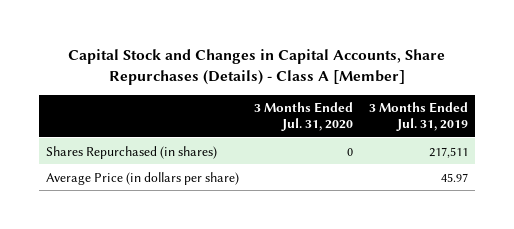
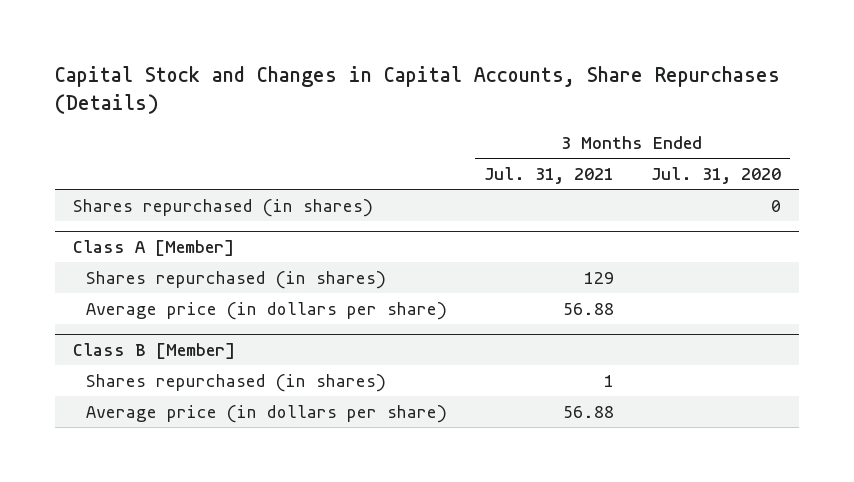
[67,48,445,86] Capital Stock and Changes in Capital Accounts, Share Repurchases (Details) - Class A [Member] -> [54,66,780,114] Capital Stock and Changes in Capital Accounts, Share Repurchases (Details)
[368,102,468,132] 3 Months Ended Jul. 31, 2019 -> none
none -> [483,167,614,185] Jul. 31, 2021
[46,171,240,185] Average Price (in dollars per share) -> none
[46,145,218,159] Shares Repurchased (in shares) -> [73,198,374,217] Shares repurchased (in shares)
none -> [73,240,235,257] Class A [Member]
none -> [85,270,386,289] Shares repurchased (in shares)
none -> [85,301,447,320] Average price (in dollars per share)
none -> [73,343,236,360] Class B [Member]
none -> [85,373,386,392] Shares repurchased (in shares)
none -> [85,404,447,423] Average price (in dollars per share)

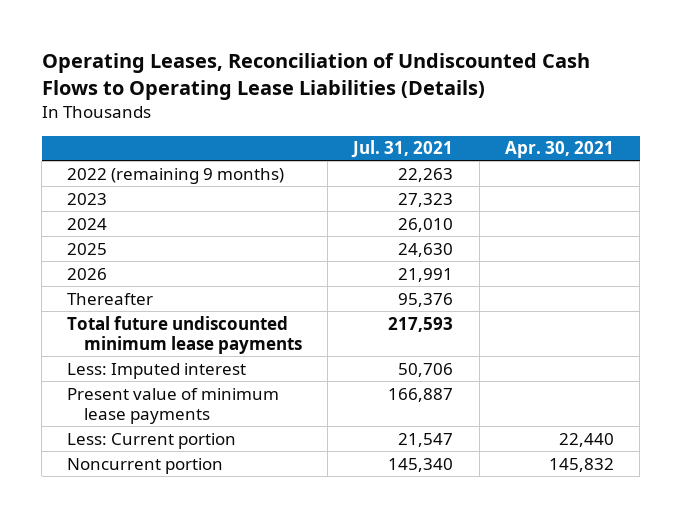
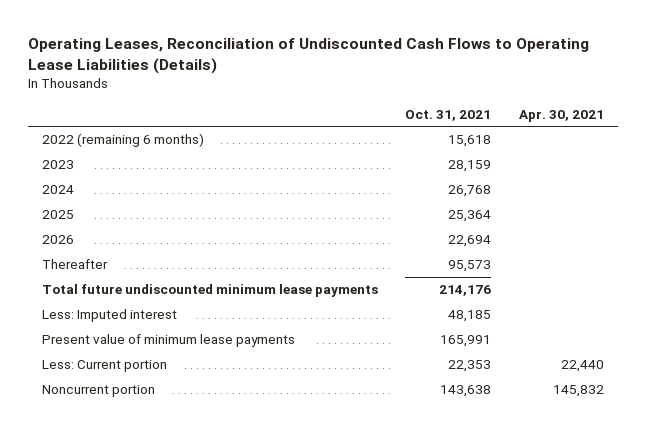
[351,140,454,159] Jul. 31, 2021 -> none
none -> [405,109,492,121] Oct. 31, 2021
[67,167,285,184] 2022 (remaining 9 months) -> [41,133,204,148] 2022 (remaining 6 months)

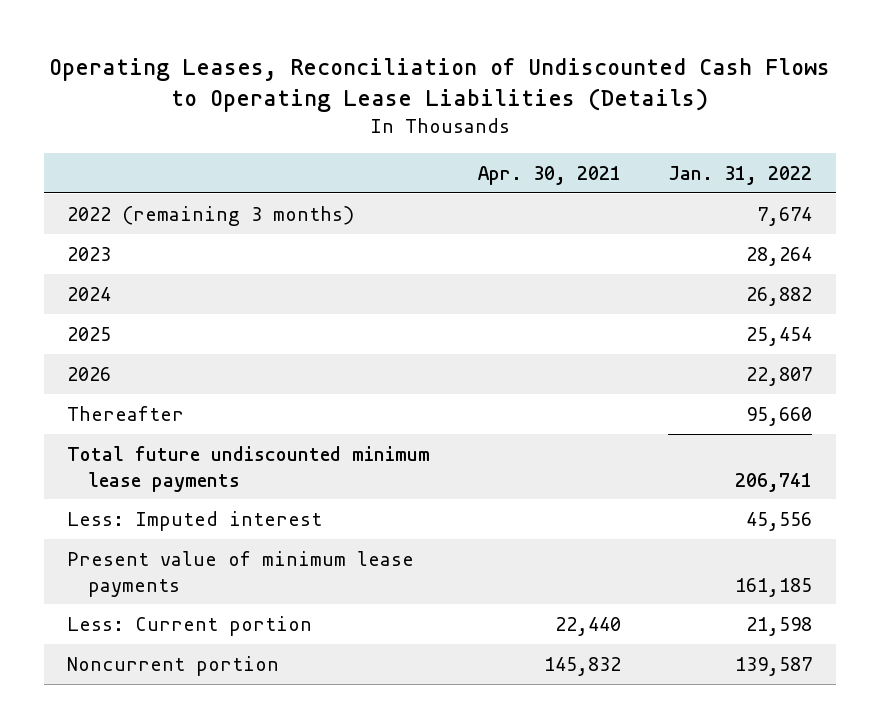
[405,109,492,121] Oct. 31, 2021 -> none
none -> [668,166,813,186] Jan. 31, 2022
[41,133,204,148] 2022 (remaining 6 months) -> [67,205,355,226] 2022 (remaining 3 months)

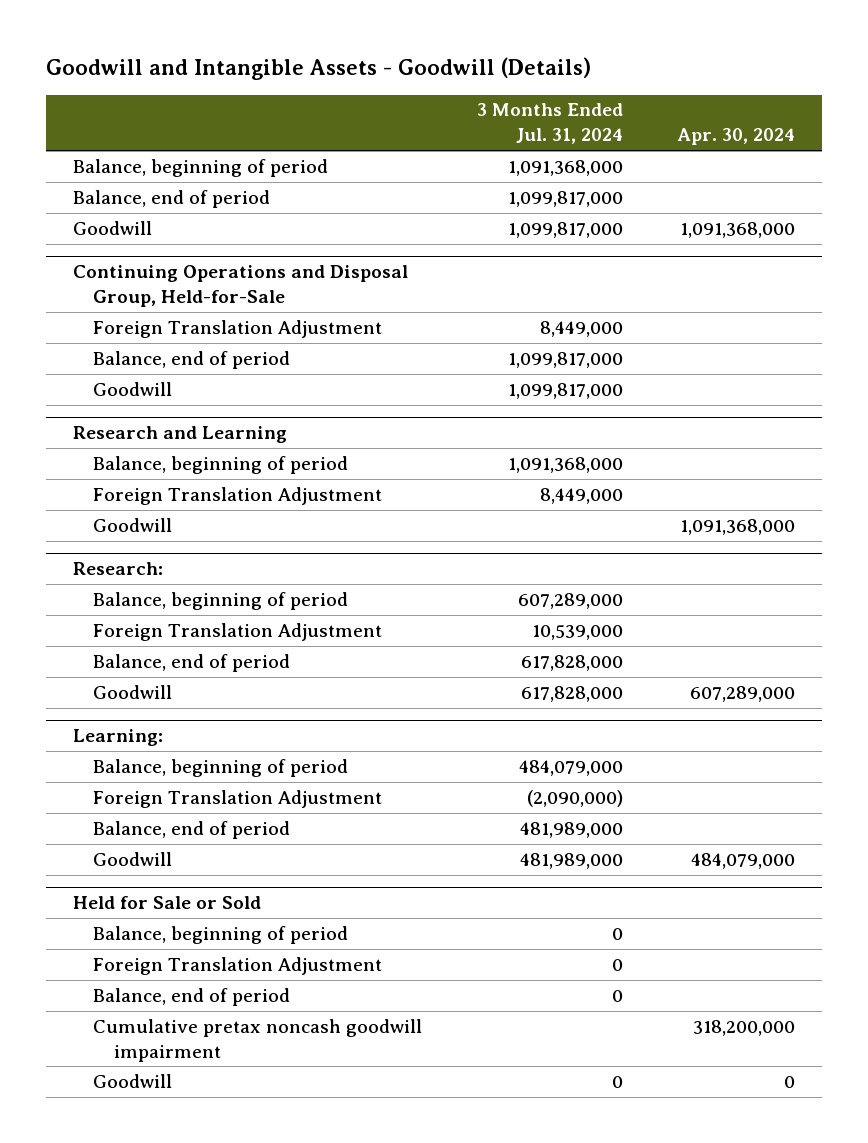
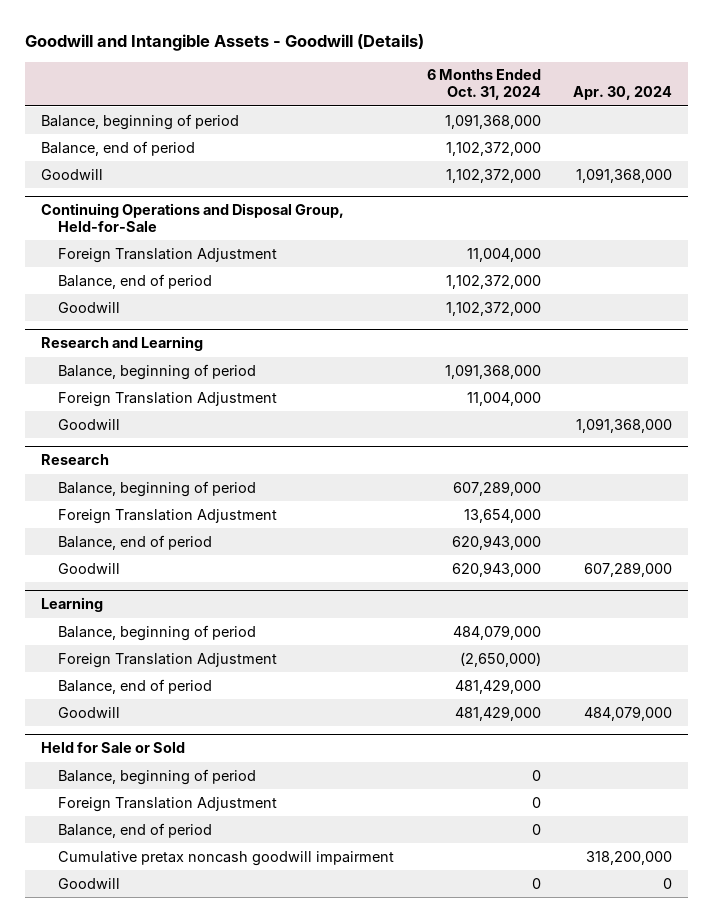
[476,103,623,145] 3 Months Ended Jul. 31, 2024 -> none
none -> [426,69,541,101] 6 Months Ended Oct. 31, 2024
[72,562,163,576] Research: -> [41,454,110,466] Research
[72,729,163,747] Learning: -> [41,597,104,613] Learning

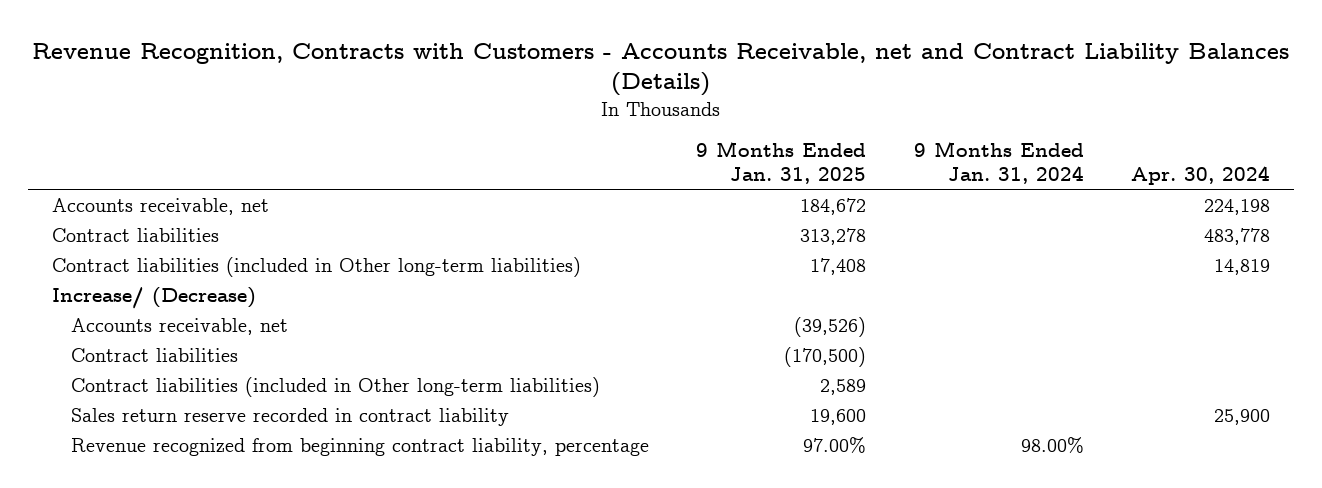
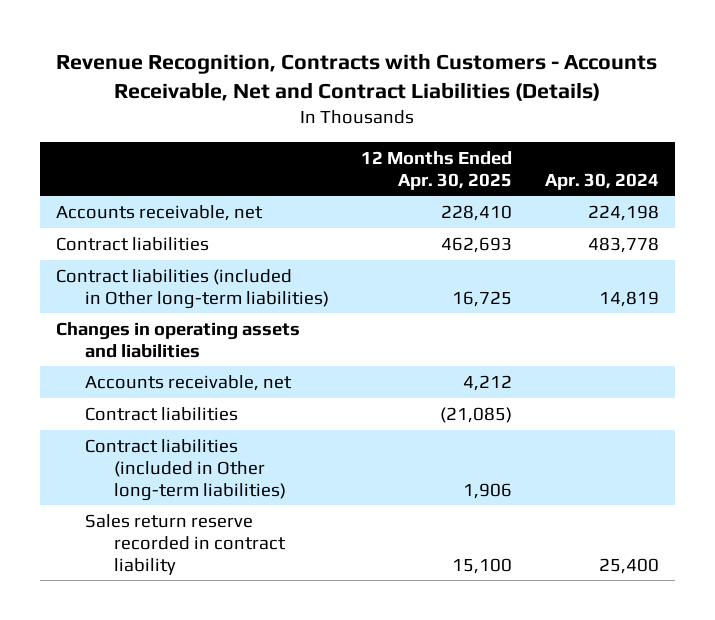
[32,42,1290,97] Revenue Recognition, Contracts with Customers - Accounts Receivable, net and Contract Liability Balances (Details) -> [56,52,658,101] Revenue Recognition, Contracts with Customers - Accounts Receivable, Net and Contract Liabilities (Details)
[696,140,867,184] 9 Months Ended Jan. 31, 2025 -> none
[913,140,1084,184] 9 Months Ended Jan. 31, 2024 -> none
none -> [361,150,513,190] 12 Months Ended Apr. 30, 2025
[52,286,257,309] Increase/ (Decrease) -> [55,321,300,358] Changes in operating assets and liabilities
[70,437,649,456] Revenue recognized from beginning contract liability, percentage -> none
[1214,408,1271,425] 25,900 -> [598,557,659,574] 25,400

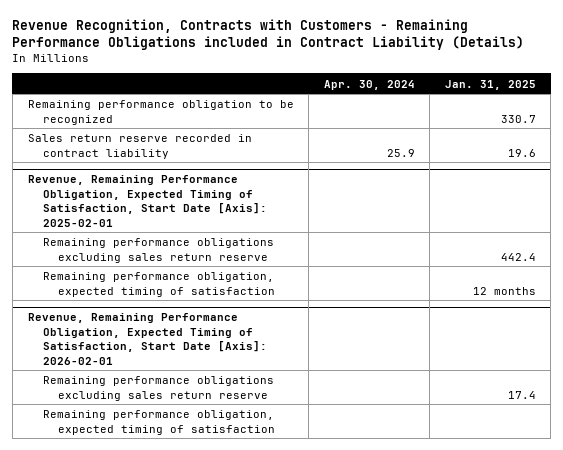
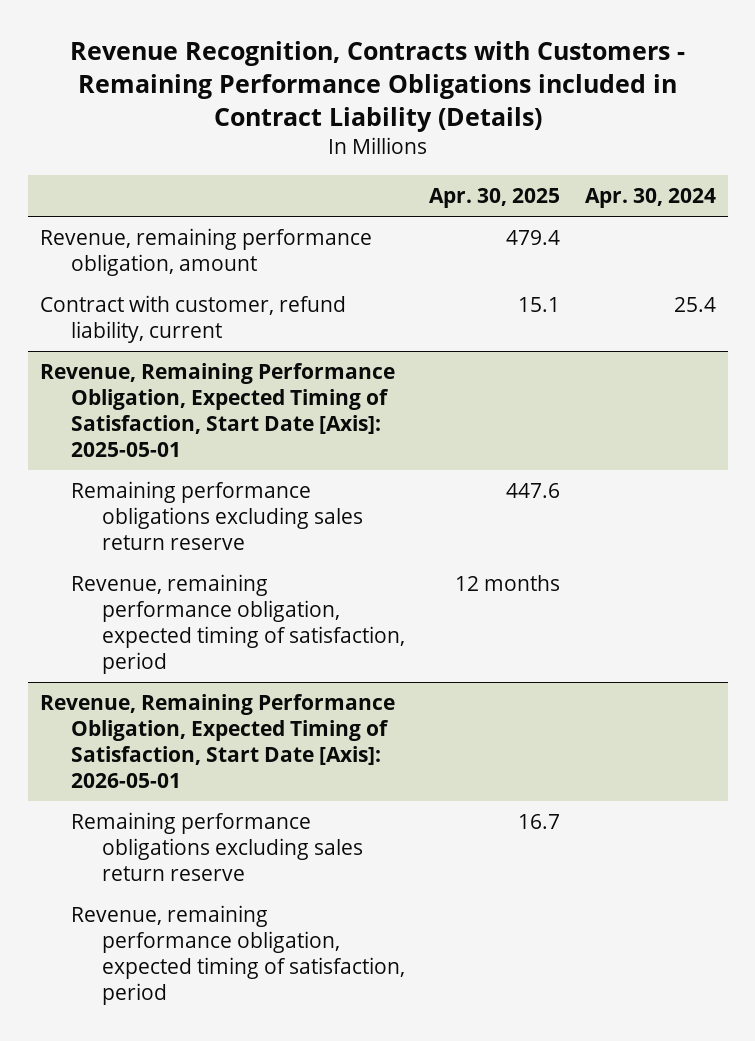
[444,79,536,90] Jan. 31, 2025 -> none
none -> [429,188,561,209] Apr. 30, 2025
[27,134,252,159] Sales return reserve recorded in contract liability -> none
[27,175,267,227] Revenue, Remaining Performance Obligation, Expected Timing of Satisfaction, Start Date [Axis]: 2025-02-01 -> none
[42,238,274,263] Remaining performance obligations excluding sales return reserve -> none
[42,272,275,297] Remaining performance obligation, expected timing of satisfaction -> none
[27,313,267,365] Revenue, Remaining Performance Obligation, Expected Timing of Satisfaction, Start Date [Axis]: 2026-02-01 -> none
[42,376,274,401] Remaining performance obligations excluding sales return reserve -> none
[42,410,275,435] Remaining performance obligation, expected timing of satisfaction -> none
[27,100,294,125] Remaining performance obligation to be recognized -> [39,228,372,276] Revenue, remaining performance obligation, amount
none -> [39,295,346,343] Contract with customer, refund liability, current
none -> [39,363,395,457] Revenue, Remaining Performance Obligation, Expected Timing of Satisfaction, Start Date [Axis]: 2025-05-01
none -> [70,481,363,550] Remaining performance obligations excluding sales return reserve
none -> [70,574,405,674] Revenue, remaining performance obligation, expected timing of satisfaction, period
none -> [39,694,395,788] Revenue, Remaining Performance Obligation, Expected Timing of Satisfaction, Start Date [Axis]: 2026-05-01
none -> [70,812,363,881] Remaining performance obligations excluding sales return reserve
none -> [70,905,405,1005] Revenue, remaining performance obligation, expected timing of satisfaction, period

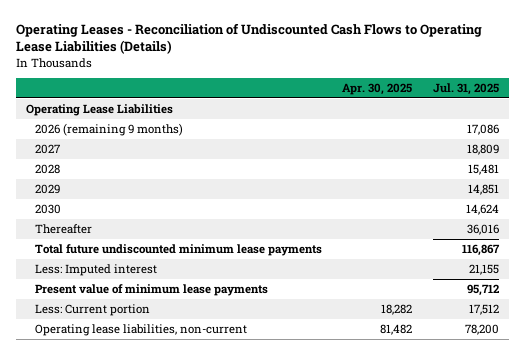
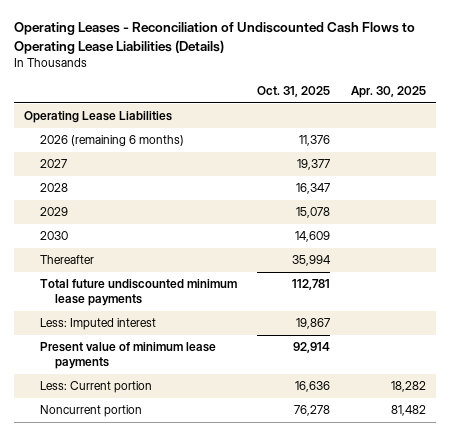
[432,83,499,96] Jul. 31, 2025 -> none
none -> [257,86,331,98] Oct. 31, 2025
[34,123,183,137] 2026 (remaining 9 months) -> [39,135,184,147] 2026 (remaining 6 months)
[34,324,247,337] Operating lease liabilities, non-current -> [39,405,142,418] Noncurrent portion

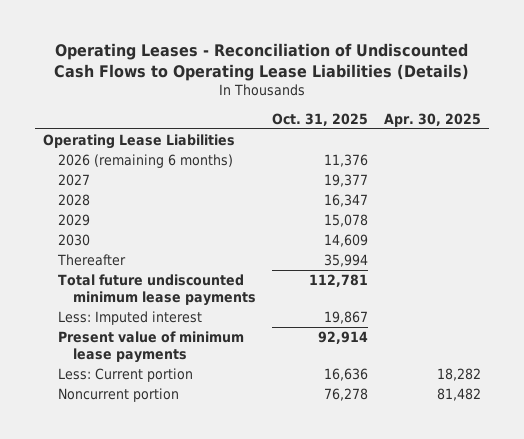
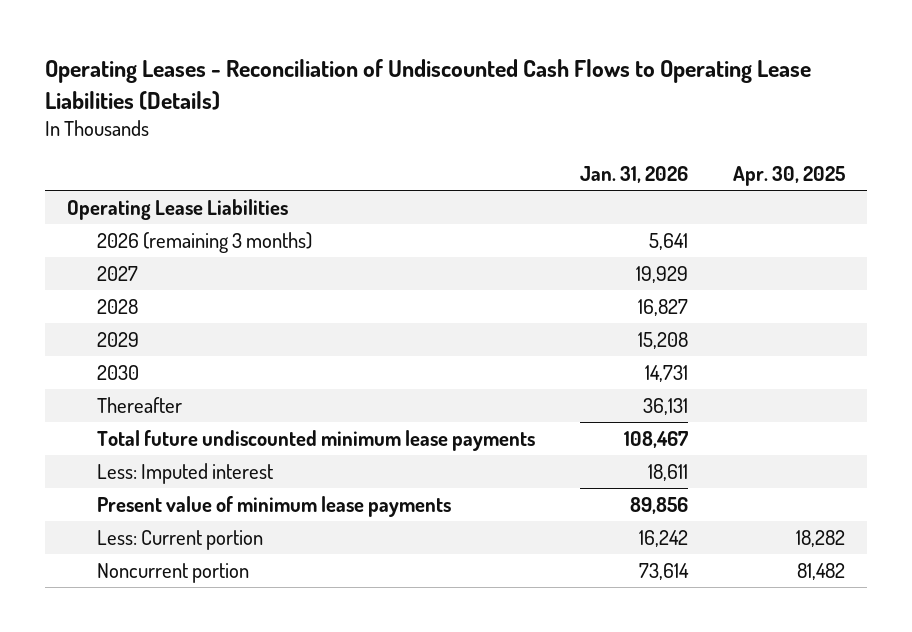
[272,112,369,126] Oct. 31, 2025 -> none
none -> [579,166,688,184] Jan. 31, 2026
[57,154,233,169] 2026 (remaining 6 months) -> [97,232,313,254] 2026 (remaining 3 months)

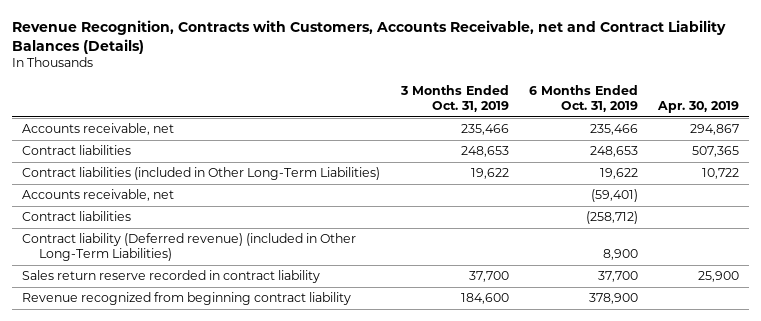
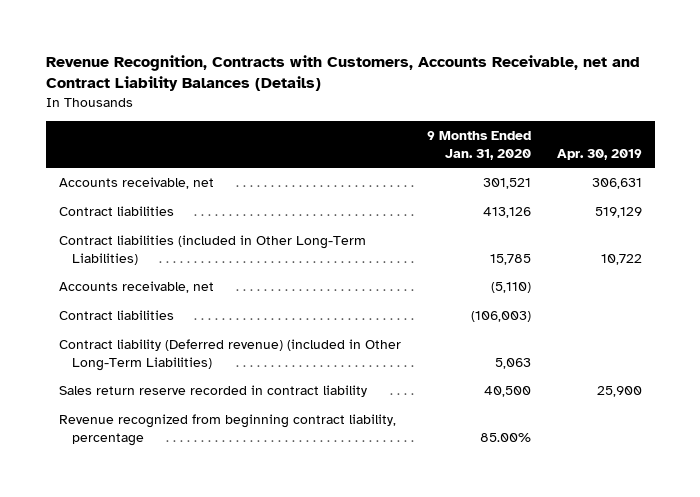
[399,85,509,112] 3 Months Ended Oct. 31, 2019 -> none
[528,85,638,112] 6 Months Ended Oct. 31, 2019 -> none
none -> [426,130,531,160] 9 Months Ended Jan. 31, 2020
[689,124,739,136] 294,867 -> [591,177,642,189] 306,631
[691,146,739,158] 507,365 -> [594,206,642,218] 519,129
[22,292,352,306] Revenue recognized from beginning contract liability -> [58,413,396,446] Revenue recognized from beginning contract liability, percentage

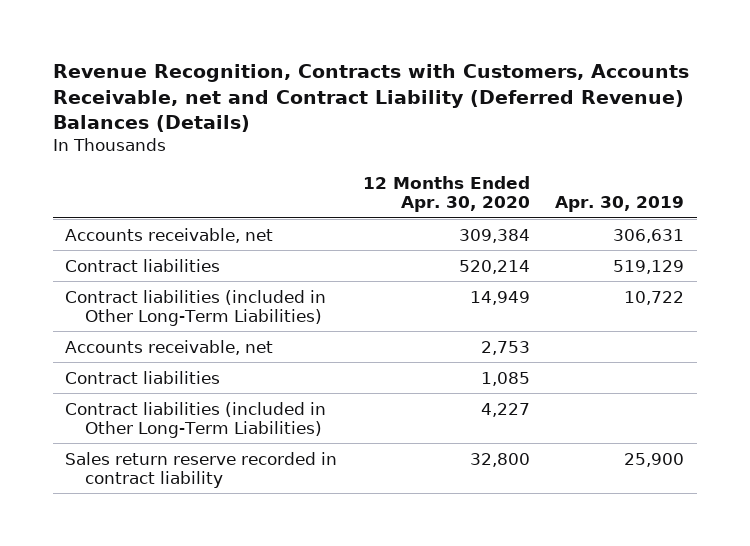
[45,54,640,92] Revenue Recognition, Contracts with Customers, Accounts Receivable, net and Contract Liability Balances (Details) -> [52,64,689,133] Revenue Recognition, Contracts with Customers, Accounts Receivable, net and Contract Liability (Deferred Revenue) Balances (Details)
[426,130,531,160] 9 Months Ended Jan. 31, 2020 -> none
none -> [362,176,530,213] 12 Months Ended Apr. 30, 2020
[58,338,401,371] Contract liability (Deferred revenue) (included in Other Long-Term Liabilities) -> [65,401,327,438] Contract liabilities (included in Other Long-Term Liabilities)
[58,413,396,446] Revenue recognized from beginning contract liability, percentage -> none

